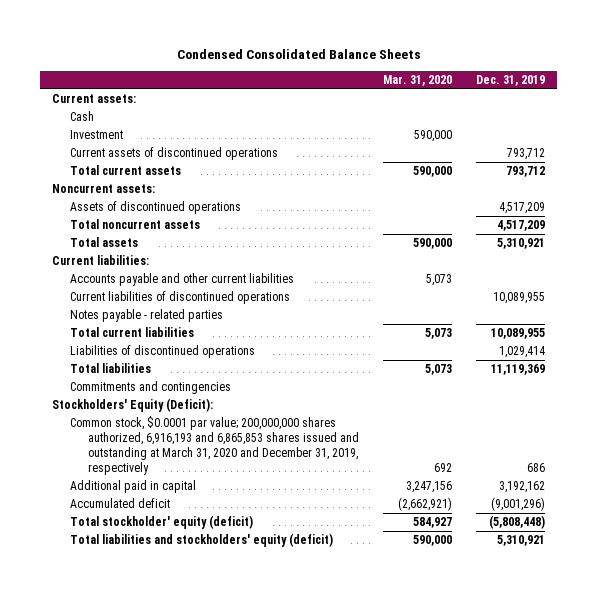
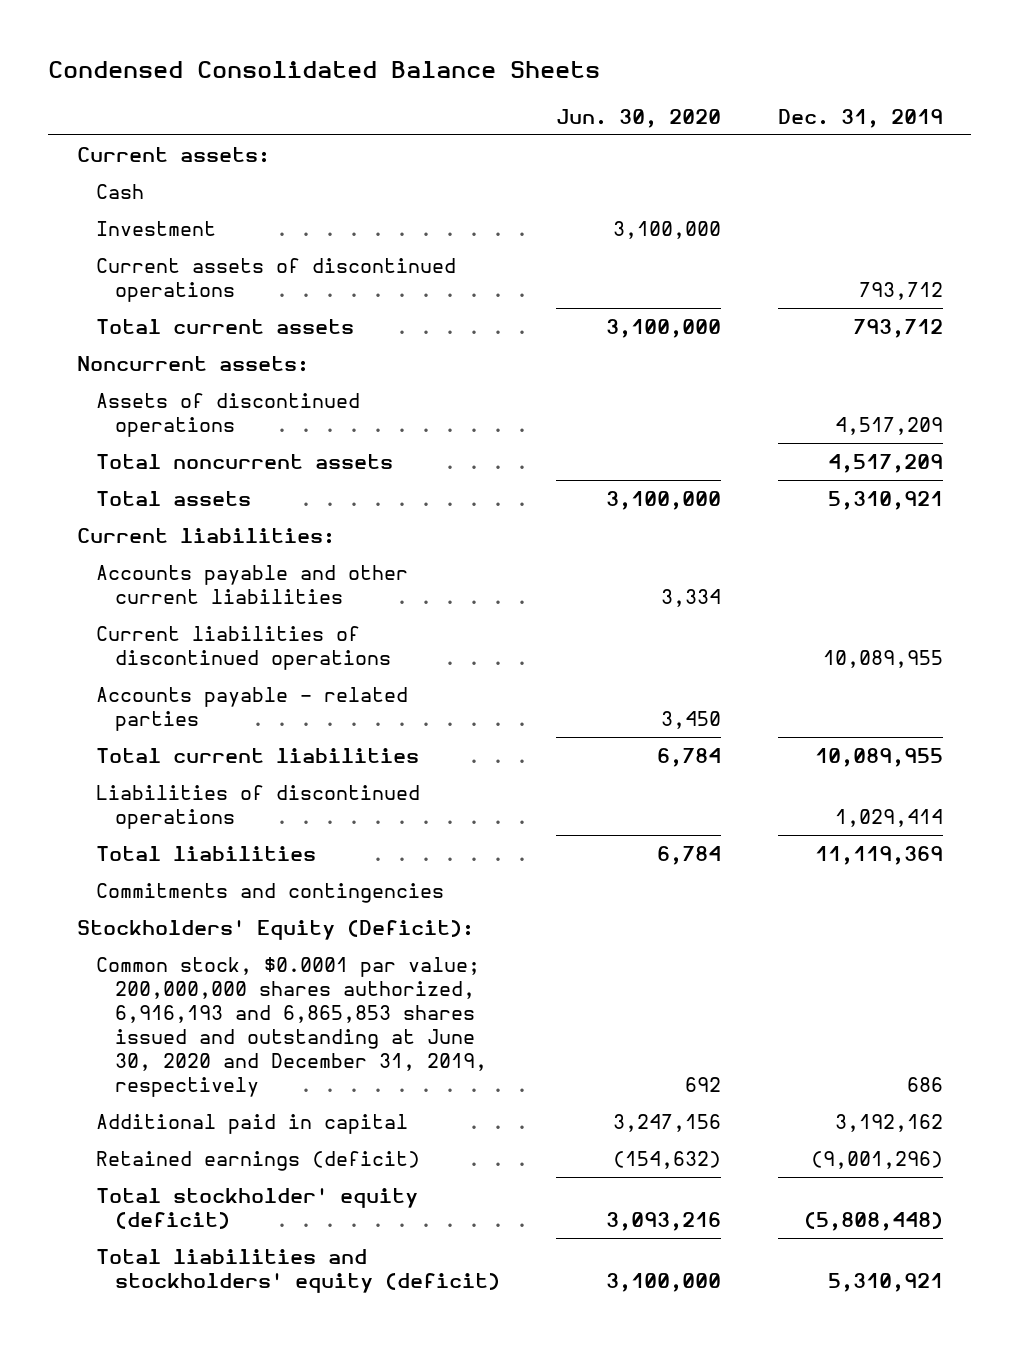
[383,74,453,86] Mar. 31, 2020 -> none
none -> [556,108,722,128] Jun. 30, 2020
[70,309,224,323] Notes payable - related parties -> [95,686,408,731] Accounts payable - related parties
[70,416,360,475] Common stock, $0.0001 par value; 200,000,000 shares authorized, 6,916,193 and 6,865,853 shares issued and outstanding at March 31, 2020 and December 31, 2019, respectively -> [95,956,487,1098] Common stock, $0.0001 par value; 200,000,000 shares authorized, 6,916,193 and 6,865,853 shares issued and outstanding at June 30, 2020 and December 31, 2019, respectively
[70,498,171,509] Accumulated deficit -> [95,1150,420,1171] Retained earnings (deficit)

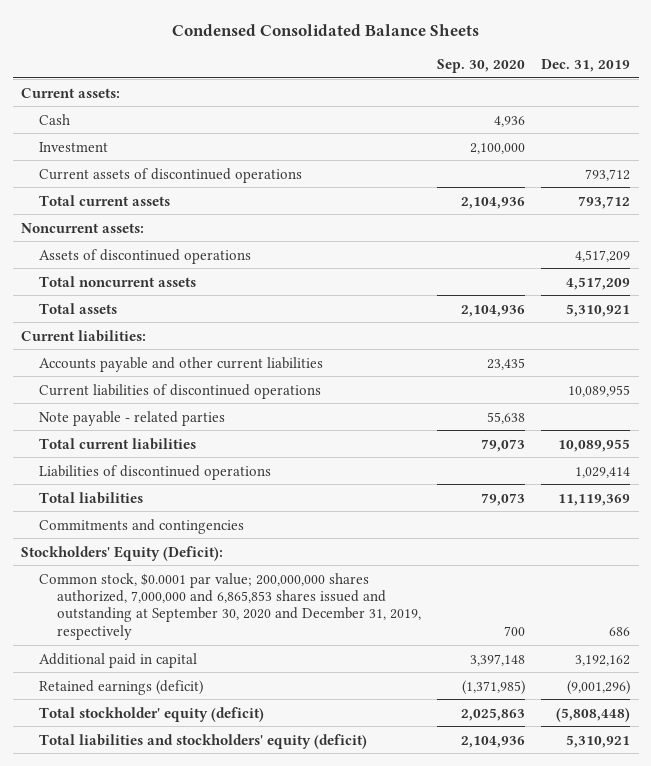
[556,108,722,128] Jun. 30, 2020 -> none
none -> [436,59,525,74] Sep. 30, 2020
[95,686,408,731] Accounts payable - related parties -> [38,410,225,426] Note payable - related parties
[95,956,487,1098] Common stock, $0.0001 par value; 200,000,000 shares authorized, 6,916,193 and 6,865,853 shares issued and outstanding at June 30, 2020 and December 31, 2019, respectively -> [38,572,421,640] Common stock, $0.0001 par value; 200,000,000 shares authorized, 7,000,000 and 6,865,853 shares issued and outstanding at September 30, 2020 and December 31, 2019, respectively

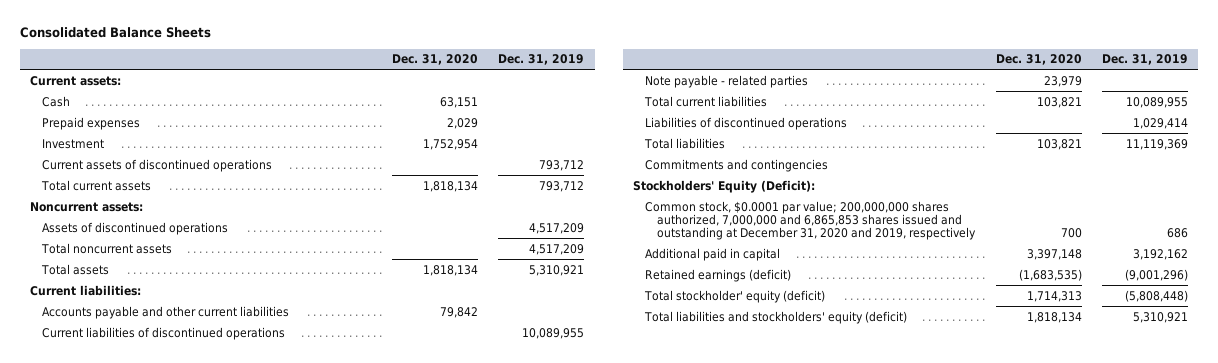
[171,23,479,36] Condensed Consolidated Balance Sheets -> [19,27,211,39] Consolidated Balance Sheets
[436,59,525,74] Sep. 30, 2020 -> none
none -> [392,54,479,66] Dec. 31, 2020
none -> [41,116,140,130] Prepaid expenses
[38,572,421,640] Common stock, $0.0001 par value; 200,000,000 shares authorized, 7,000,000 and 6,865,853 shares issued and outstanding at September 30, 2020 and December 31, 2019, respectively -> [645,200,977,240] Common stock, $0.0001 par value; 200,000,000 shares authorized, 7,000,000 and 6,865,853 shares issued and outstanding at December 31, 2020 and 2019, respectively

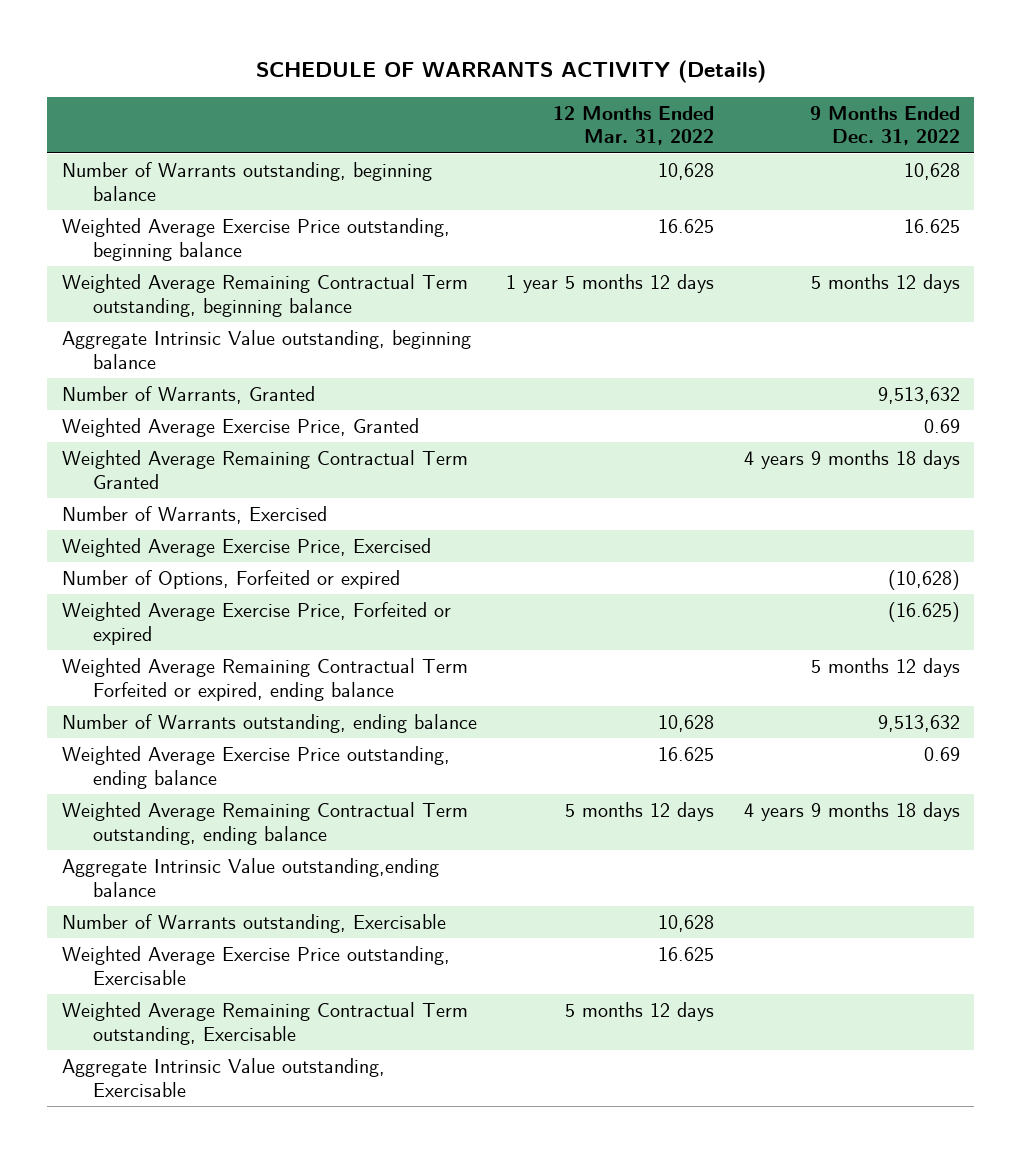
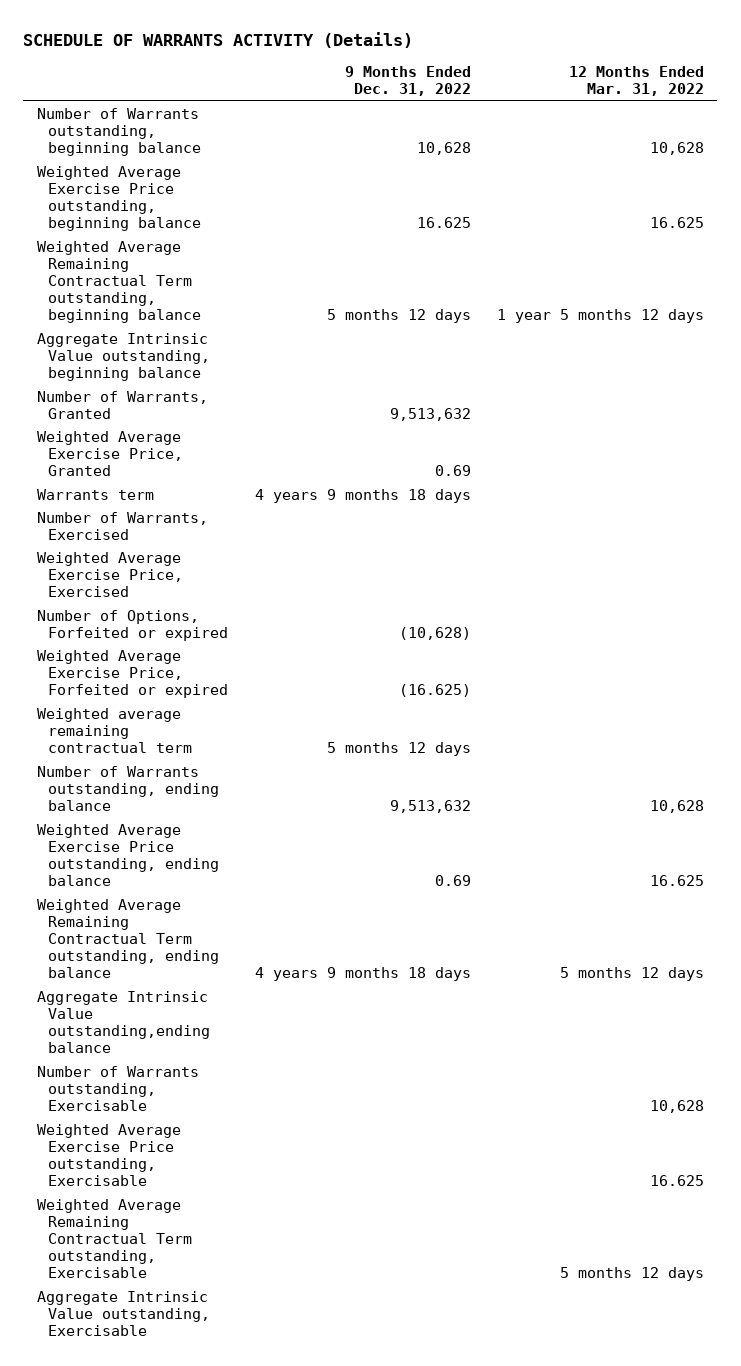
[62,449,469,489] Weighted Average Remaining Contractual Term Granted -> [36,488,154,500] Warrants term
[62,657,469,701] Weighted Average Remaining Contractual Term Forfeited or expired, ending balance -> [36,707,193,754] Weighted average remaining contractual term

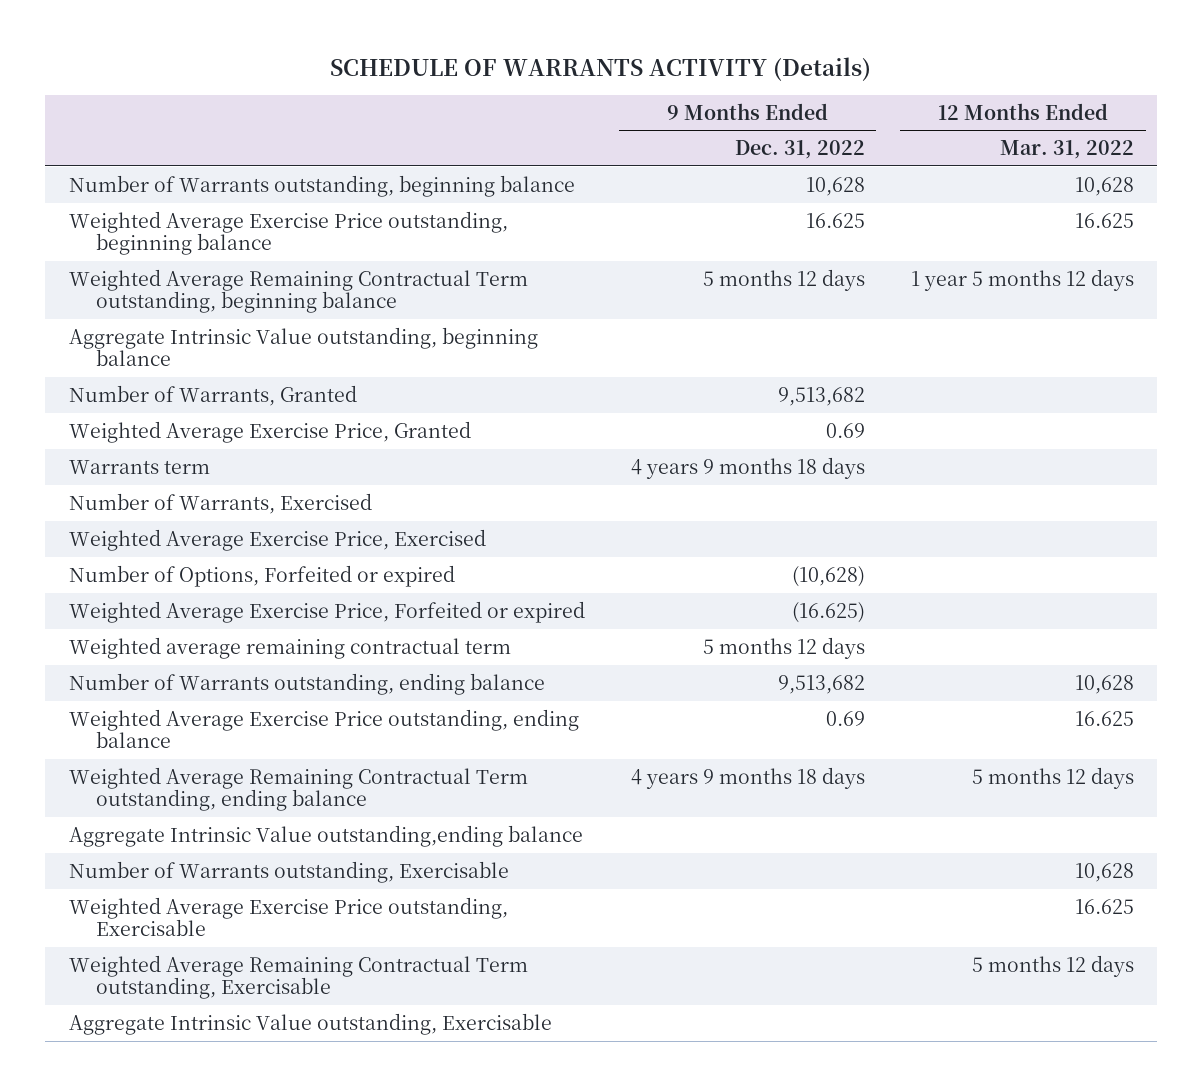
[389,408,471,422] 9,513,632 -> [777,386,865,406] 9,513,682
[389,800,471,814] 9,513,632 -> [777,674,865,694] 9,513,682

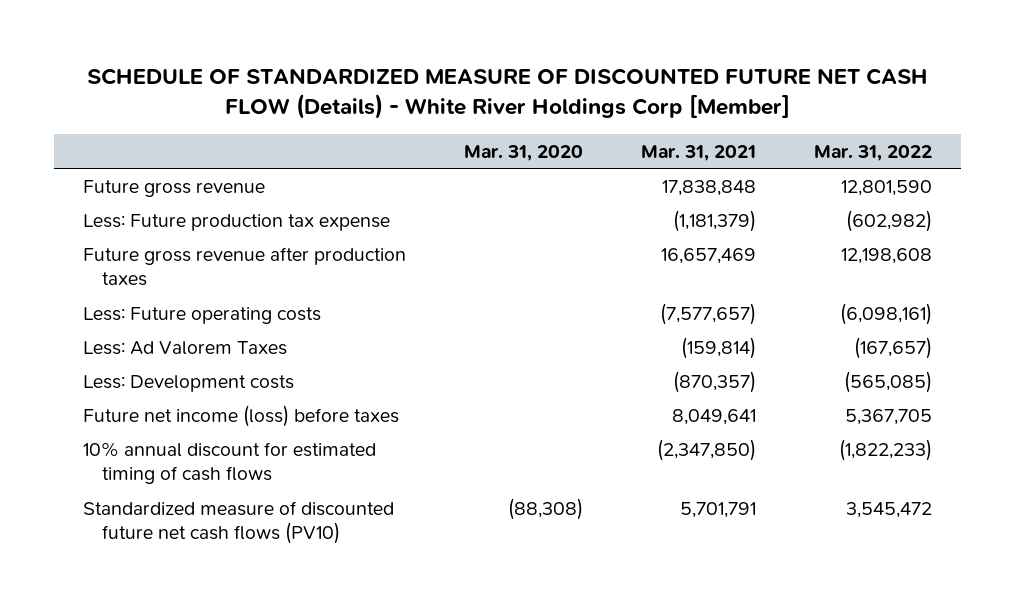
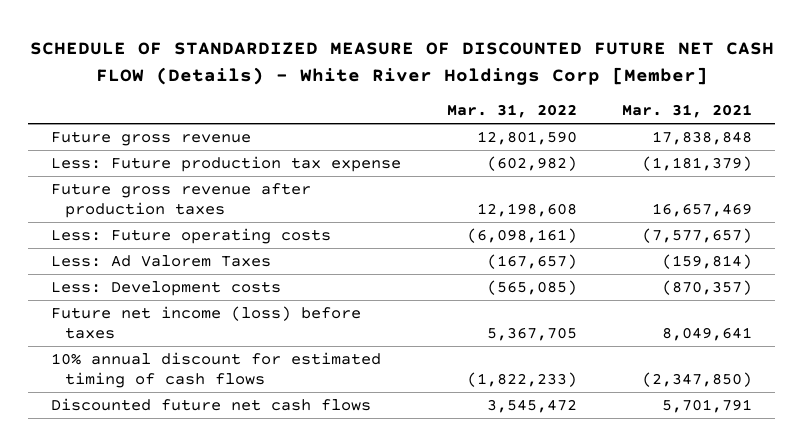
[464,144,584,161] Mar. 31, 2020 -> none
[83,500,395,544] Standardized measure of discounted future net cash flows (PV10) -> [50,397,371,411] Discounted future net cash flows

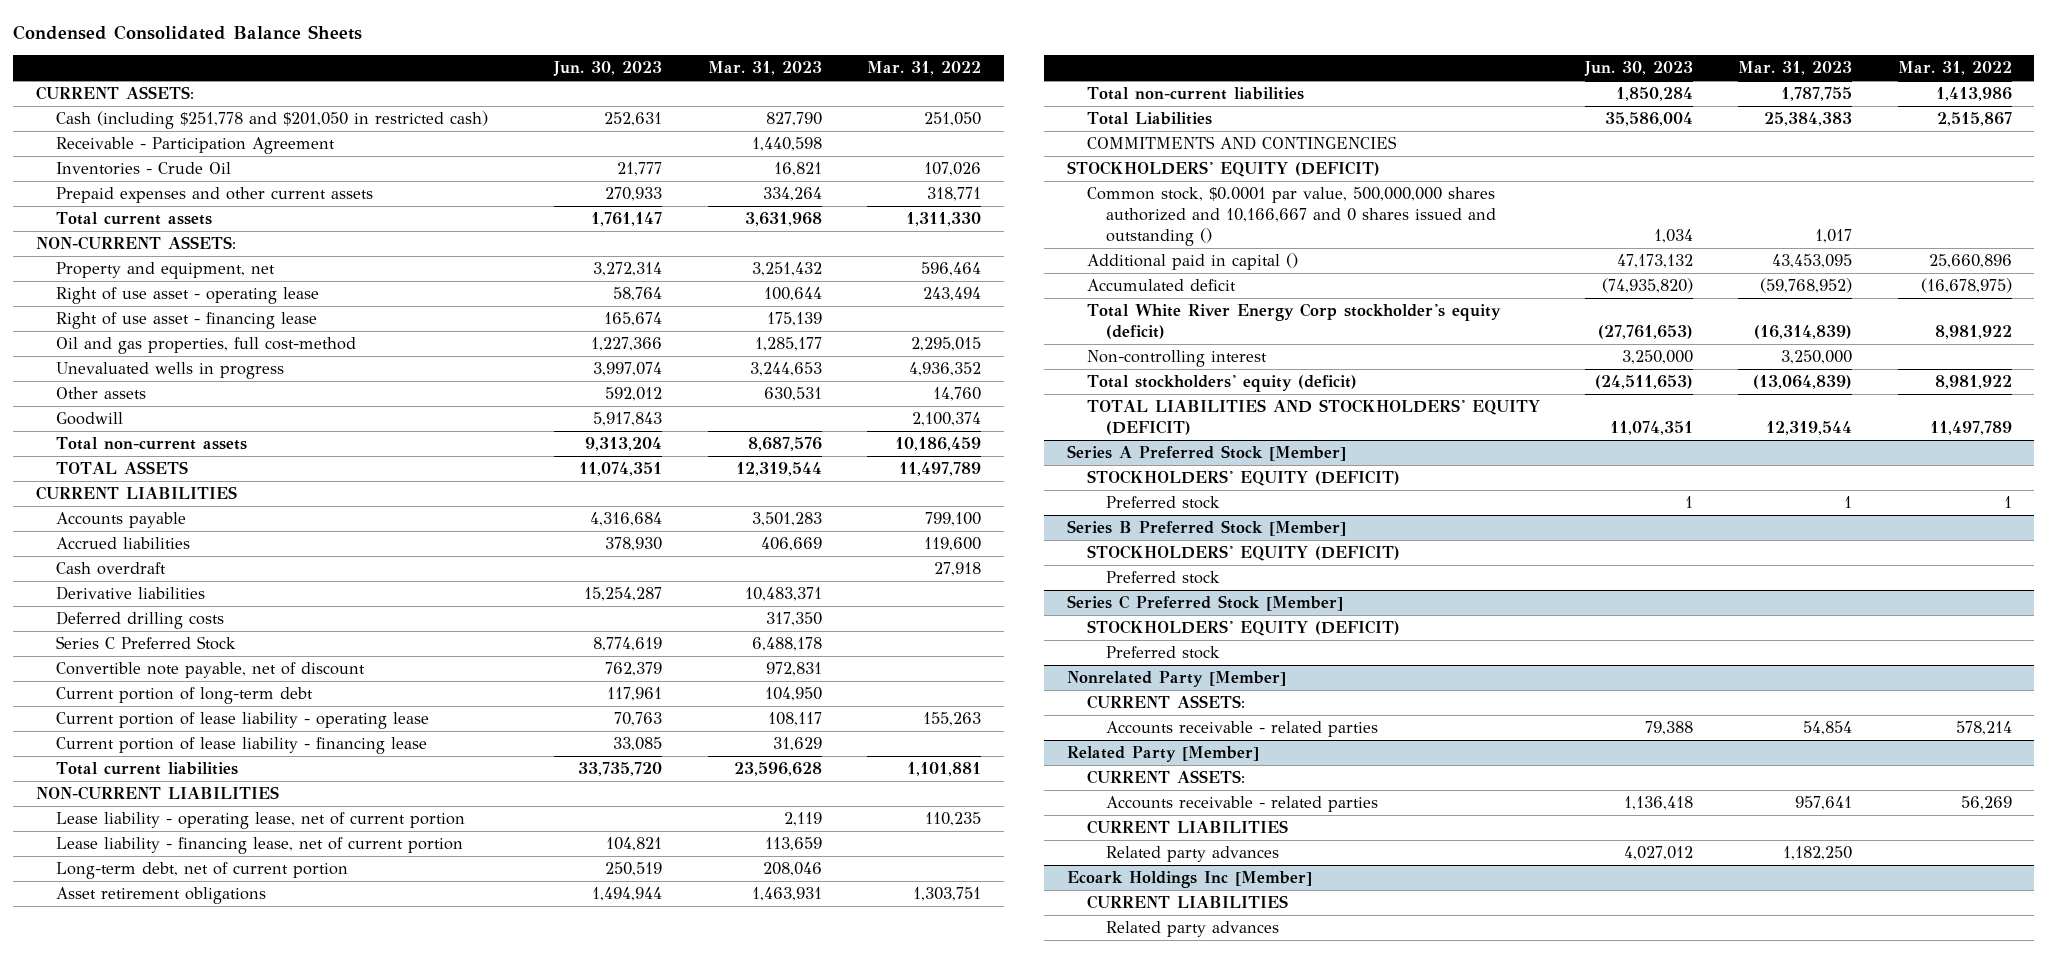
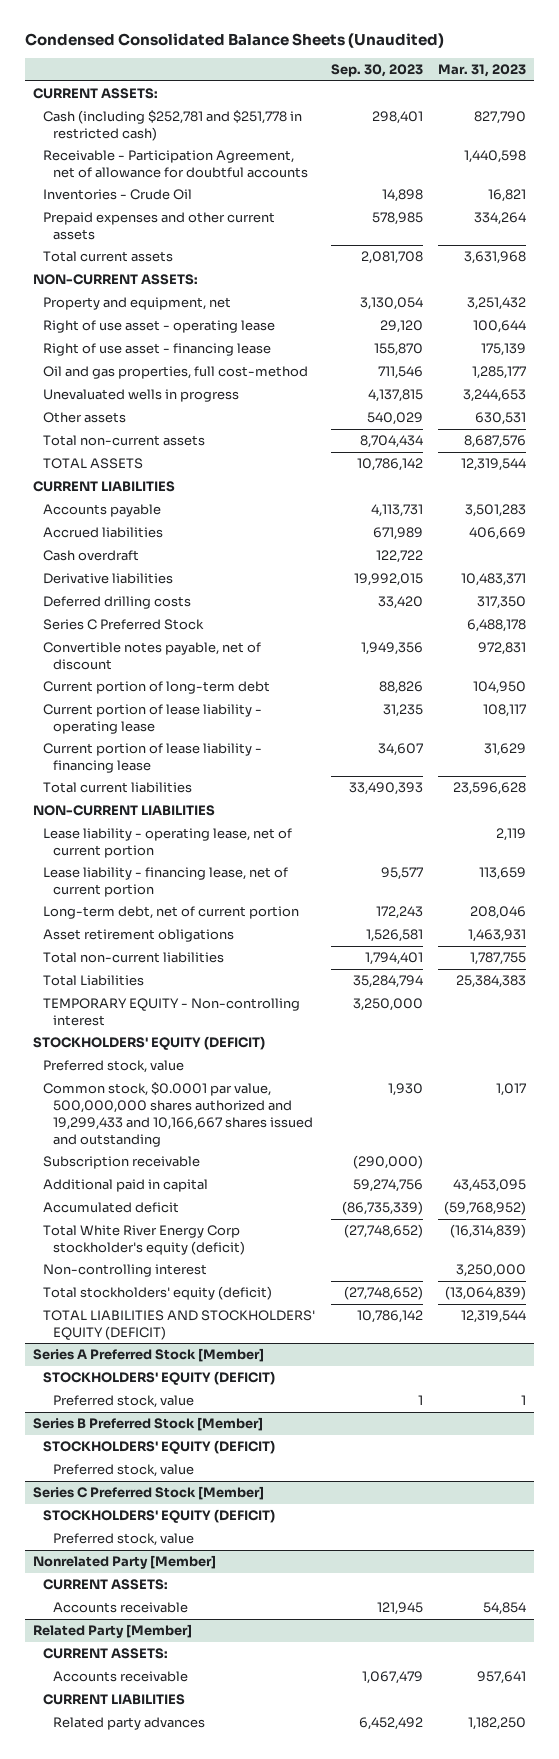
[13,24,363,40] Condensed Consolidated Balance Sheets -> [24,33,444,49] Condensed Consolidated Balance Sheets (Unaudited)
[553,61,663,77] Jun. 30, 2023 -> none
[866,61,981,76] Mar. 31, 2022 -> none
none -> [330,64,423,78] Sep. 30, 2023
[55,111,488,130] Cash (including $251,778 and $201,050 in restricted cash) -> [42,110,302,141] Cash (including $252,781 and $251,778 in restricted cash)
[55,137,335,155] Receivable - Participation Agreement -> [42,150,308,178] Receivable - Participation Agreement, net of allowance for doubtful accounts
[55,412,123,426] Goodwill -> none
[55,662,365,679] Convertible note payable, net of discount -> [42,642,261,670] Convertible notes payable, net of discount
[1086,136,1397,151] COMMITMENTS AND CONTINGENCIES -> none
none -> [42,998,300,1026] TEMPORARY EQUITY - Non-controlling interest
none -> [42,1060,184,1074] Preferred stock, value
[1086,187,1497,247] Common stock, $0.0001 par value, 500,000,000 shares authorized and 10,166,667 and 0 shares issued and outstanding () -> [42,1082,313,1147] Common stock, $0.0001 par value, 500,000,000 shares authorized and 19,299,433 and 10,166,667 shares issued and outstanding
none -> [42,1156,200,1170] Subscription receivable
[1086,253,1298,271] Additional paid in capital () -> [42,1179,208,1193] Additional paid in capital
[1106,496,1221,510] Preferred stock -> [52,1395,194,1409] Preferred stock, value
[1106,571,1221,585] Preferred stock -> [52,1464,194,1478] Preferred stock, value
[1106,646,1221,660] Preferred stock -> [52,1533,194,1547] Preferred stock, value
[1106,721,1379,738] Accounts receivable - related parties -> [52,1602,188,1614] Accounts receivable
[1106,796,1379,813] Accounts receivable - related parties -> [52,1671,188,1683] Accounts receivable
[1066,871,1312,889] Ecoark Holdings Inc [Member] -> none
[1086,895,1288,910] CURRENT LIABILITIES -> none
[1106,921,1280,938] Related party advances -> none

